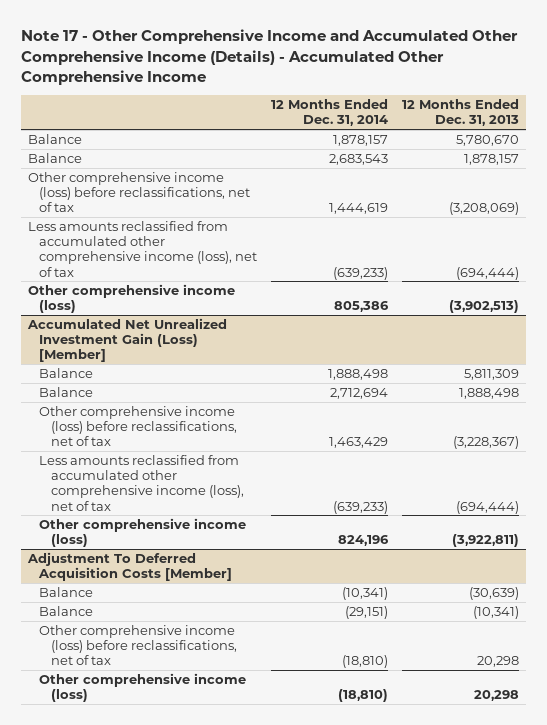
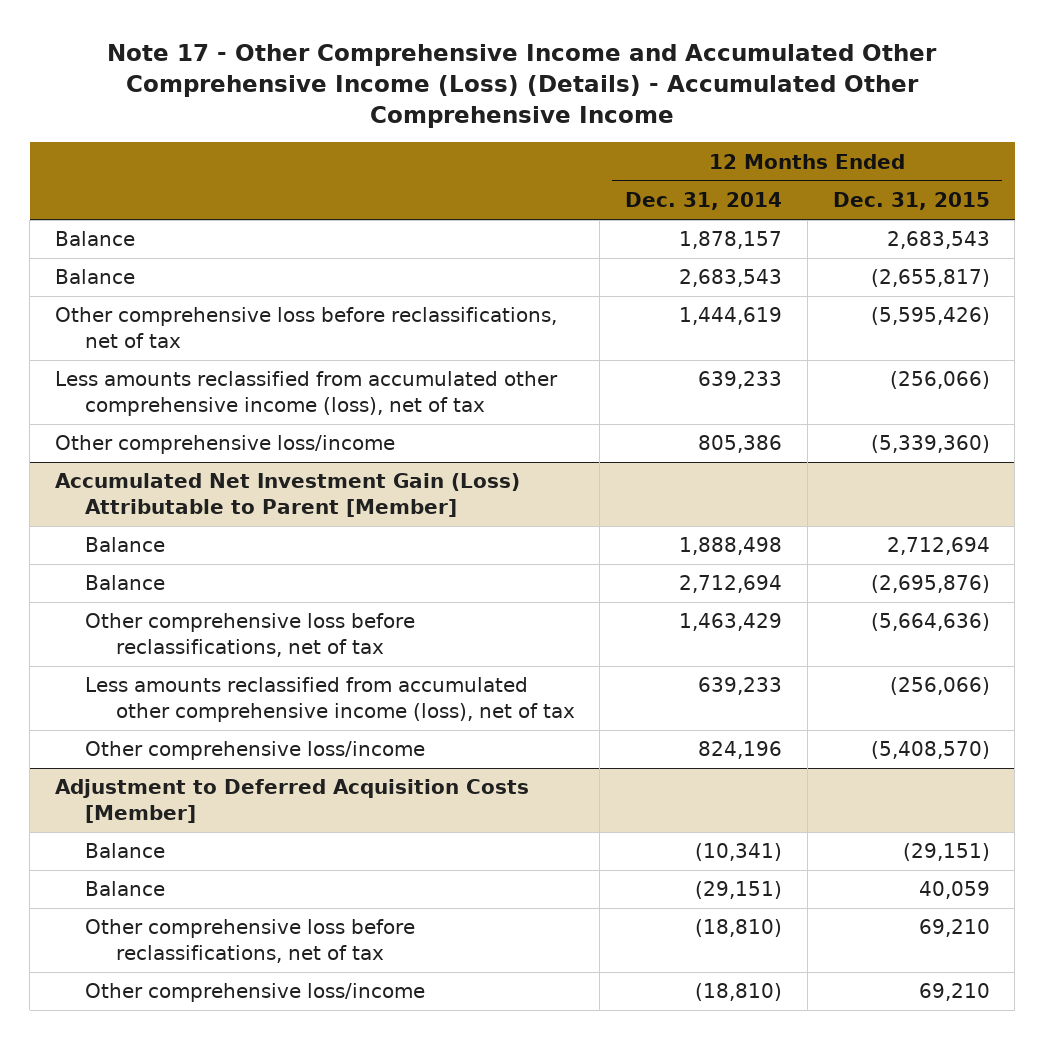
[20,29,518,86] Note 17 - Other Comprehensive Income and Accumulated Other Comprehensive Income (Details) - Accumulated Other Comprehensive Income -> [107,43,938,128] Note 17 - Other Comprehensive Income and Accumulated Other Comprehensive Income (Loss) (Details) - Accumulated Other Comprehensive Income
[402,99,520,127] 12 Months Ended Dec. 31, 2013 -> none
none -> [832,192,990,211] Dec. 31, 2015
[27,171,251,213] Other comprehensive income (loss) before reclassifications, net of tax -> [54,307,557,349] Other comprehensive loss before reclassifications, net of tax
[333,266,389,280] (639,233) -> [698,371,783,390] 639,233
[27,283,235,314] Other comprehensive income (loss) -> [54,435,395,455] Other comprehensive loss/income
[26,317,227,363] Accumulated Net Unrealized Investment Gain (Loss) [Member] -> [54,473,520,518] Accumulated Net Investment Gain (Loss) Attributable to Parent [Member]
[39,405,237,447] Other comprehensive income (loss) before reclassifications, net of tax -> [85,613,416,658] Other comprehensive loss before reclassifications, net of tax
[333,500,389,514] (639,233) -> [698,677,783,696] 639,233
[39,517,247,548] Other comprehensive income (loss) -> [85,741,426,761] Other comprehensive loss/income
[26,551,233,582] Adjustment To Deferred Acquisition Costs [Member] -> [54,779,529,824] Adjustment to Deferred Acquisition Costs [Member]
[39,624,237,666] Other comprehensive income (loss) before reclassifications, net of tax -> [85,919,416,964] Other comprehensive loss before reclassifications, net of tax
[39,672,247,703] Other comprehensive income (loss) -> [85,983,426,1003] Other comprehensive loss/income

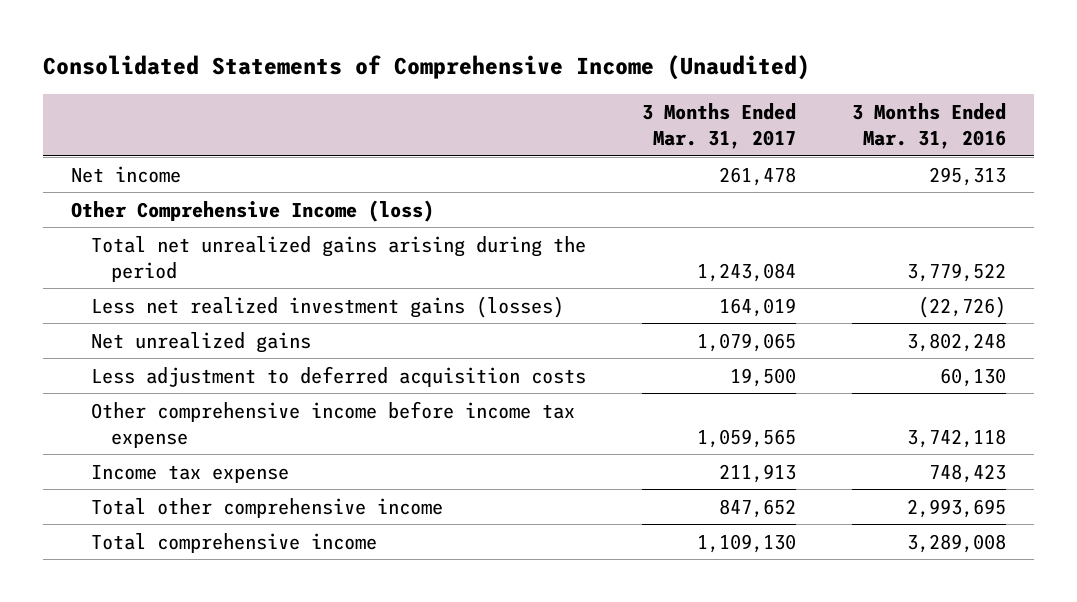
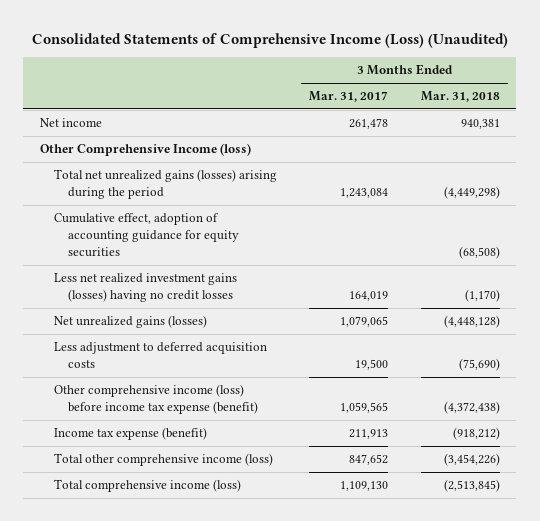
[42,55,810,81] Consolidated Statements of Comprehensive Income (Unaudited) -> [31,32,508,48] Consolidated Statements of Comprehensive Income (Loss) (Unaudited)
[852,103,1007,150] 3 Months Ended Mar. 31, 2016 -> none
none -> [421,91,501,103] Mar. 31, 2018
[90,235,586,282] Total net unrealized gains arising during the period -> [53,169,277,200] Total net unrealized gains (losses) arising during the period
none -> [53,213,239,258] Cumulative effect, adoption of accounting guidance for equity securities
[90,295,564,318] Less net realized investment gains (losses) -> [53,273,237,303] Less net realized investment gains (losses) having no credit losses
[90,331,311,353] Net unrealized gains -> [53,315,207,329] Net unrealized gains (losses)
[90,400,575,448] Other comprehensive income before income tax expense -> [53,384,258,415] Other comprehensive income (loss) before income tax expense (benefit)
[90,464,289,483] Income tax expense -> [53,427,207,441] Income tax expense (benefit)
[90,497,443,518] Total other comprehensive income -> [53,453,273,467] Total other comprehensive income (loss)
[90,532,377,553] Total comprehensive income -> [53,479,241,493] Total comprehensive income (loss)

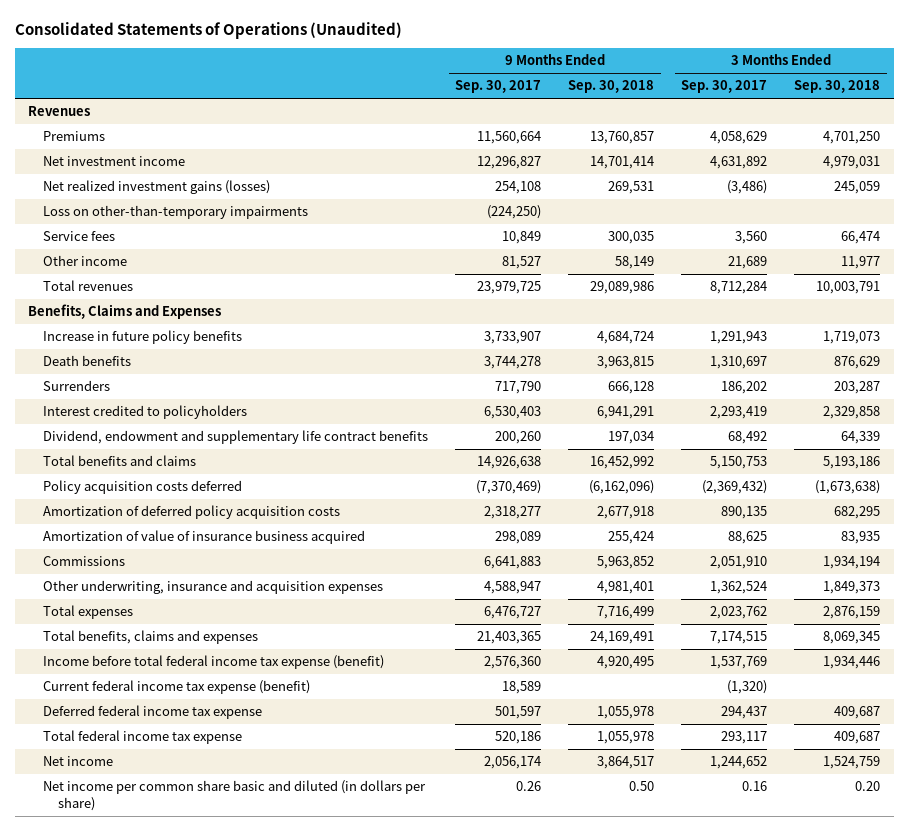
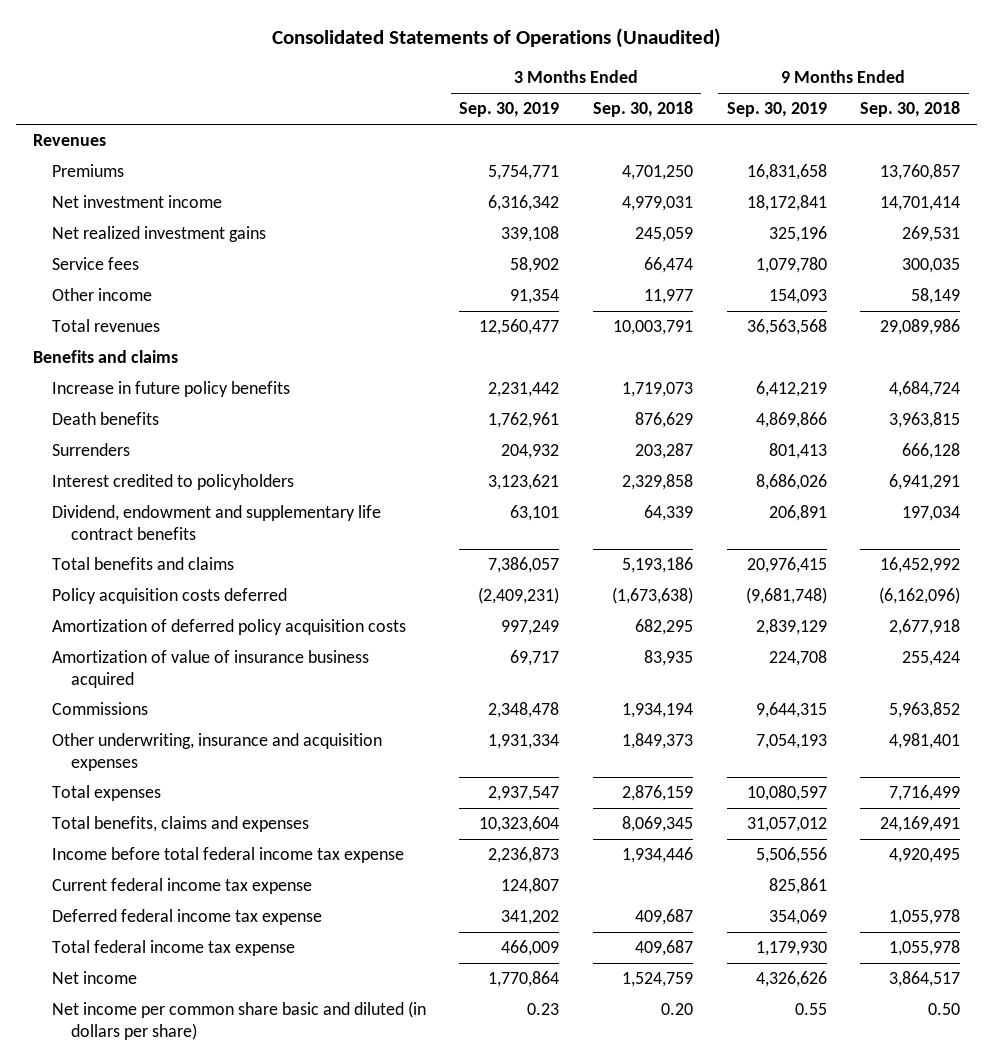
[455,80,542,94] Sep. 30, 2017 -> none
[681,80,768,94] Sep. 30, 2017 -> none
none -> [459,102,560,118] Sep. 30, 2019
none -> [726,102,827,118] Sep. 30, 2019
[43,205,309,220] Loss on other-than-temporary impairments -> none
[43,180,271,195] Net realized investment gains (losses) -> [51,226,266,243] Net realized investment gains
[28,304,222,320] Benefits, Claims and Expenses -> [32,350,178,364] Benefits and claims
[43,655,385,670] Income before total federal income tax expense (benefit) -> [51,847,404,864] Income before total federal income tax expense
[43,680,311,695] Current federal income tax expense (benefit) -> [51,878,312,895] Current federal income tax expense

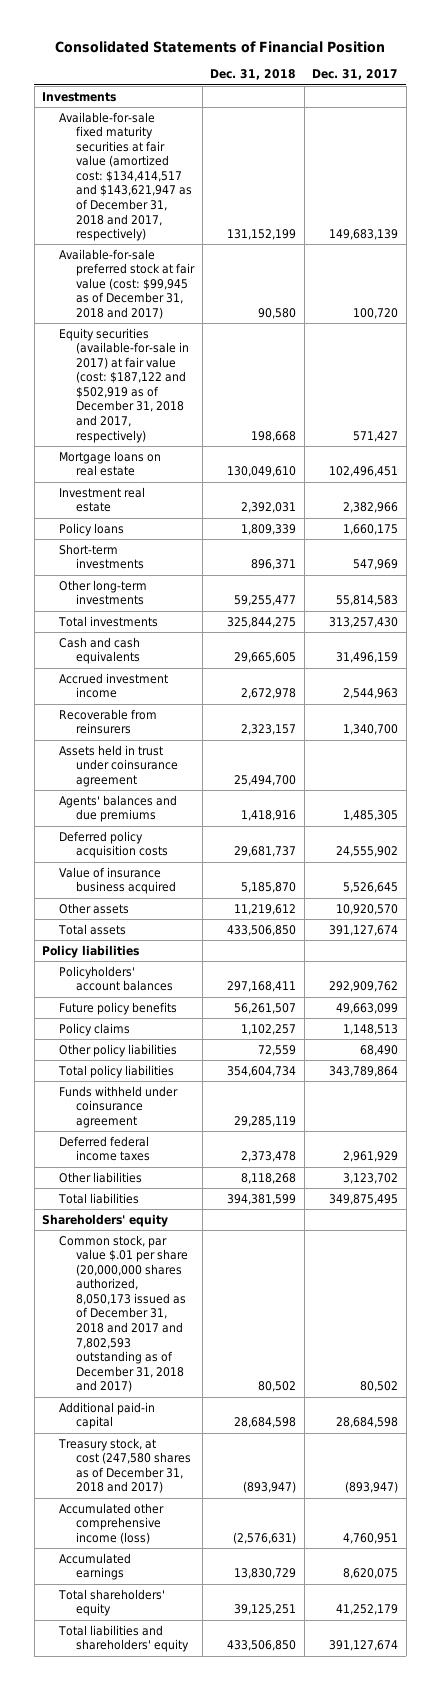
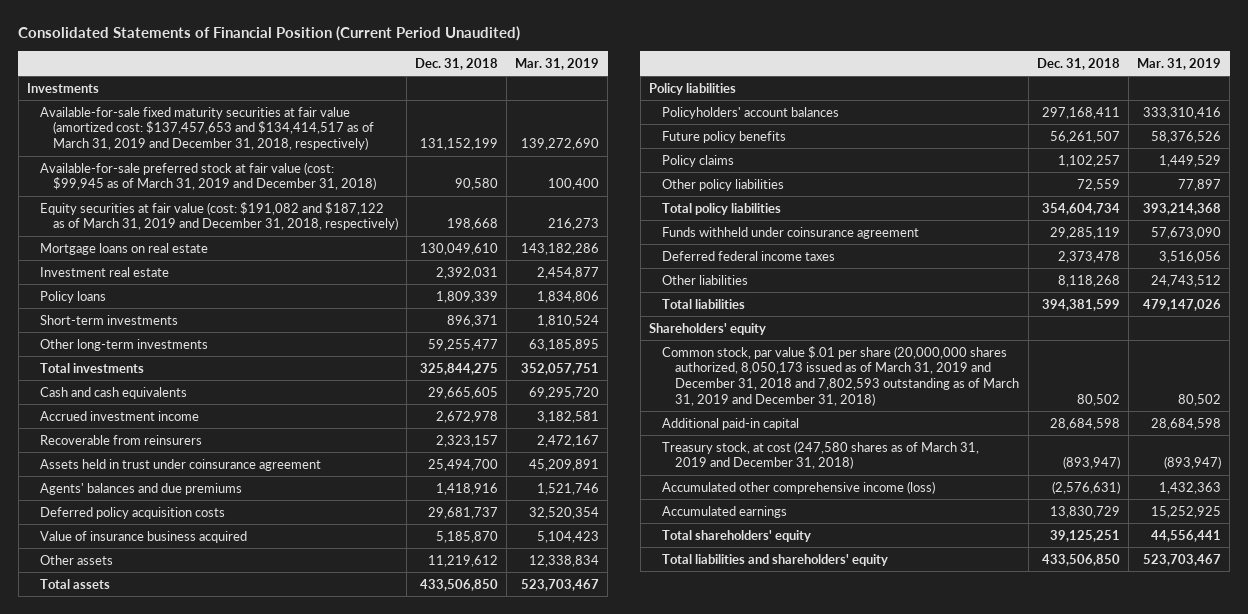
[55,41,386,54] Consolidated Statements of Financial Position -> [18,26,521,42] Consolidated Statements of Financial Position (Current Period Unaudited)
[312,69,399,81] Dec. 31, 2017 -> none
none -> [515,57,600,70] Mar. 31, 2019
[59,111,193,242] Available-for-sale fixed maturity securities at fair value (amortized cost: $134,414,517 and $143,621,947 as of December 31, 2018 and 2017, respectively) -> [39,106,374,151] Available-for-sale fixed maturity securities at fair value (amortized cost: $137,457,653 and $134,414,517 as of March 31, 2019 and December 31, 2018, respectively)
[59,248,196,319] Available-for-sale preferred stock at fair value (cost: $99,945 as of December 31, 2018 and 2017) -> [39,161,376,191] Available-for-sale preferred stock at fair value (cost: $99,945 as of March 31, 2019 and December 31, 2018)
[59,327,190,443] Equity securities (available-for-sale in 2017) at fair value (cost: $187,122 and $502,919 as of December 31, 2018 and 2017, respectively) -> [39,201,398,231] Equity securities at fair value (cost: $191,082 and $187,122 as of March 31, 2019 and December 31, 2018, respectively)
[59,1234,189,1393] Common stock, par value $.01 per share (20,000,000 shares authorized, 8,050,173 issued as of December 31, 2018 and 2017 and 7,802,593 outstanding as of December 31, 2018 and 2017) -> [661,345,1019,406] Common stock, par value $.01 per share (20,000,000 shares authorized, 8,050,173 issued as of March 31, 2019 and December 31, 2018 and 7,802,593 outstanding as of March 31, 2019 and December 31, 2018)
[58,1437,192,1494] Treasury stock, at cost (247,580 shares as of December 31, 2018 and 2017) -> [661,440,979,470] Treasury stock, at cost (247,580 shares as of March 31, 2019 and December 31, 2018)

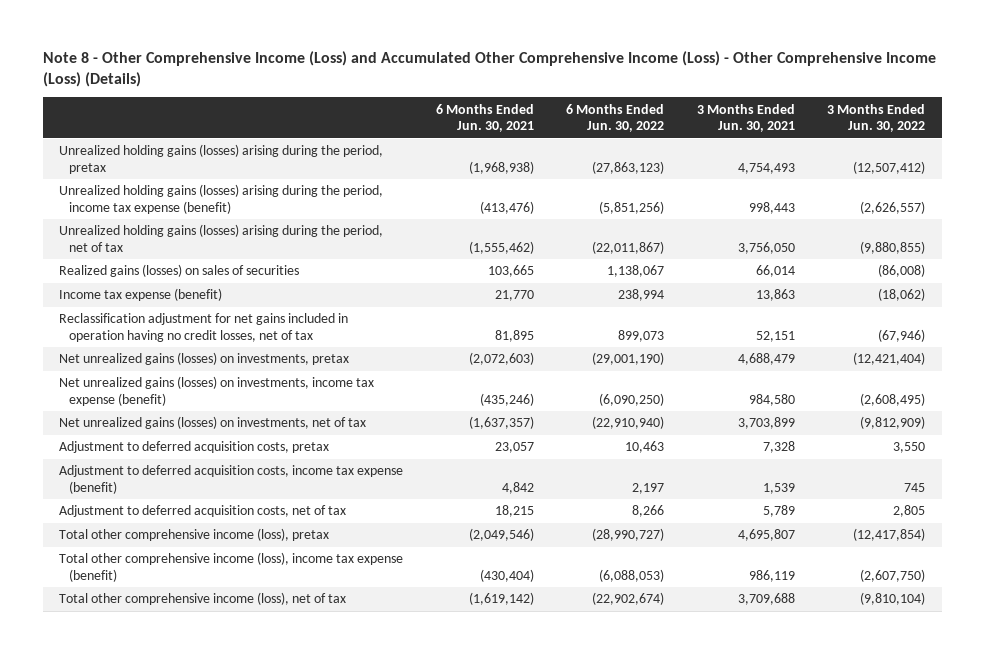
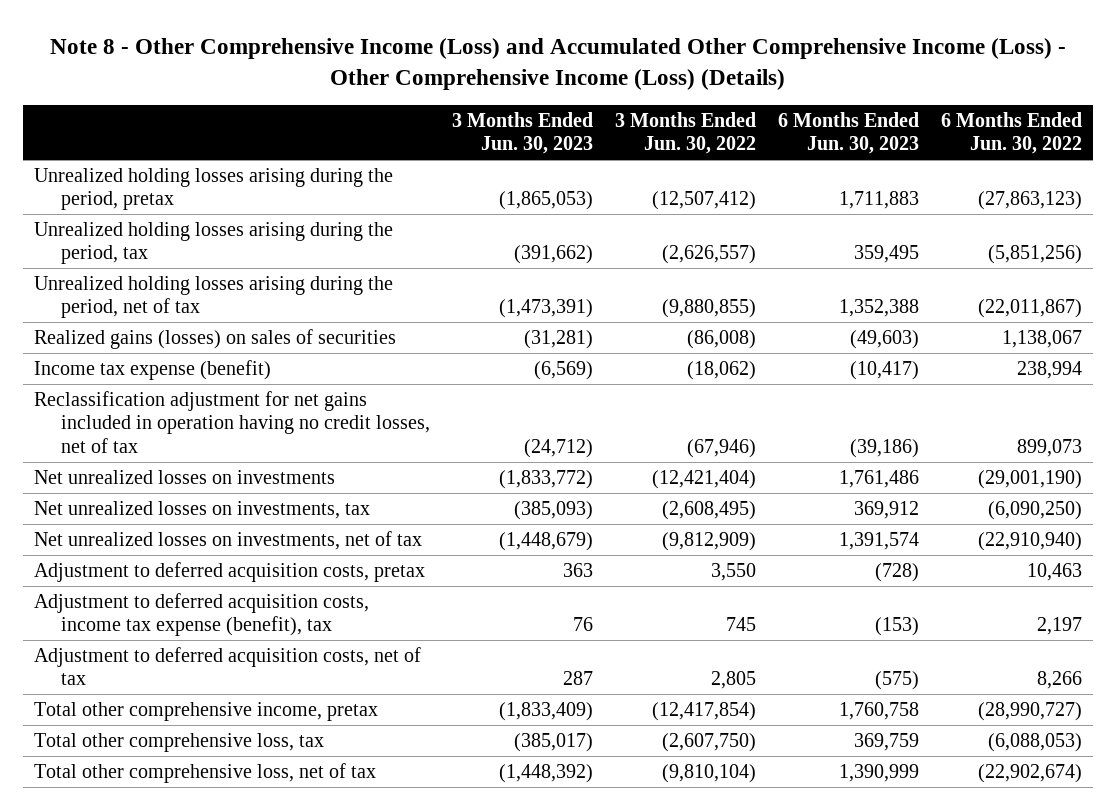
[435,103,534,133] 6 Months Ended Jun. 30, 2021 -> none
[696,103,795,133] 3 Months Ended Jun. 30, 2021 -> none
none -> [452,111,594,155] 3 Months Ended Jun. 30, 2023
none -> [778,111,920,155] 6 Months Ended Jun. 30, 2023
[59,144,384,174] Unrealized holding gains (losses) arising during the period, pretax -> [34,167,394,211] Unrealized holding losses arising during the period, pretax
[59,184,384,214] Unrealized holding gains (losses) arising during the period, income tax expense (benefit) -> [34,221,394,265] Unrealized holding losses arising during the period, tax
[59,224,384,252] Unrealized holding gains (losses) arising during the period, net of tax -> [34,275,394,319] Unrealized holding losses arising during the period, net of tax
[59,352,350,366] Net unrealized gains (losses) on investments, pretax -> [34,469,336,484] Net unrealized losses on investments
[59,376,375,406] Net unrealized gains (losses) on investments, income tax expense (benefit) -> [34,500,371,519] Net unrealized losses on investments, tax
[59,416,367,430] Net unrealized gains (losses) on investments, net of tax -> [34,530,423,550] Net unrealized losses on investments, net of tax
[59,465,404,494] Adjustment to deferred acquisition costs, income tax expense (benefit) -> [34,592,370,637] Adjustment to deferred acquisition costs, income tax expense (benefit), tax
[59,528,330,542] Total other comprehensive income (loss), pretax -> [34,701,379,721] Total other comprehensive income, pretax
[59,552,404,582] Total other comprehensive income (loss), income tax expense (benefit) -> [34,732,325,752] Total other comprehensive loss, tax
[59,592,347,606] Total other comprehensive income (loss), net of tax -> [34,762,377,783] Total other comprehensive loss, net of tax

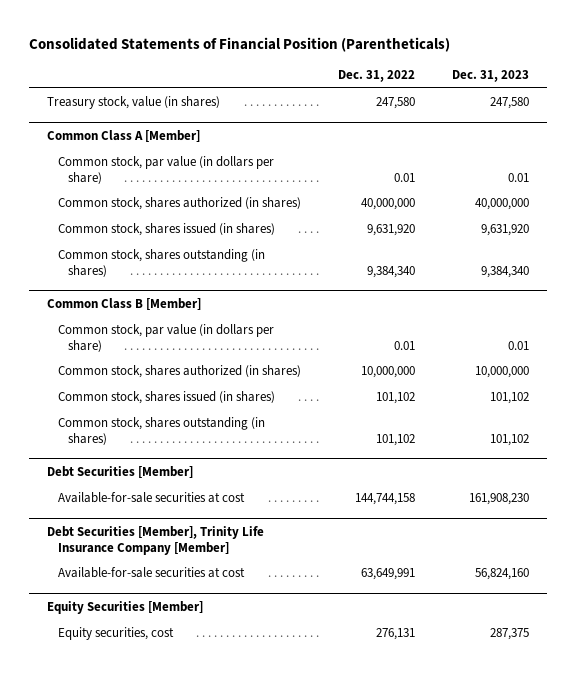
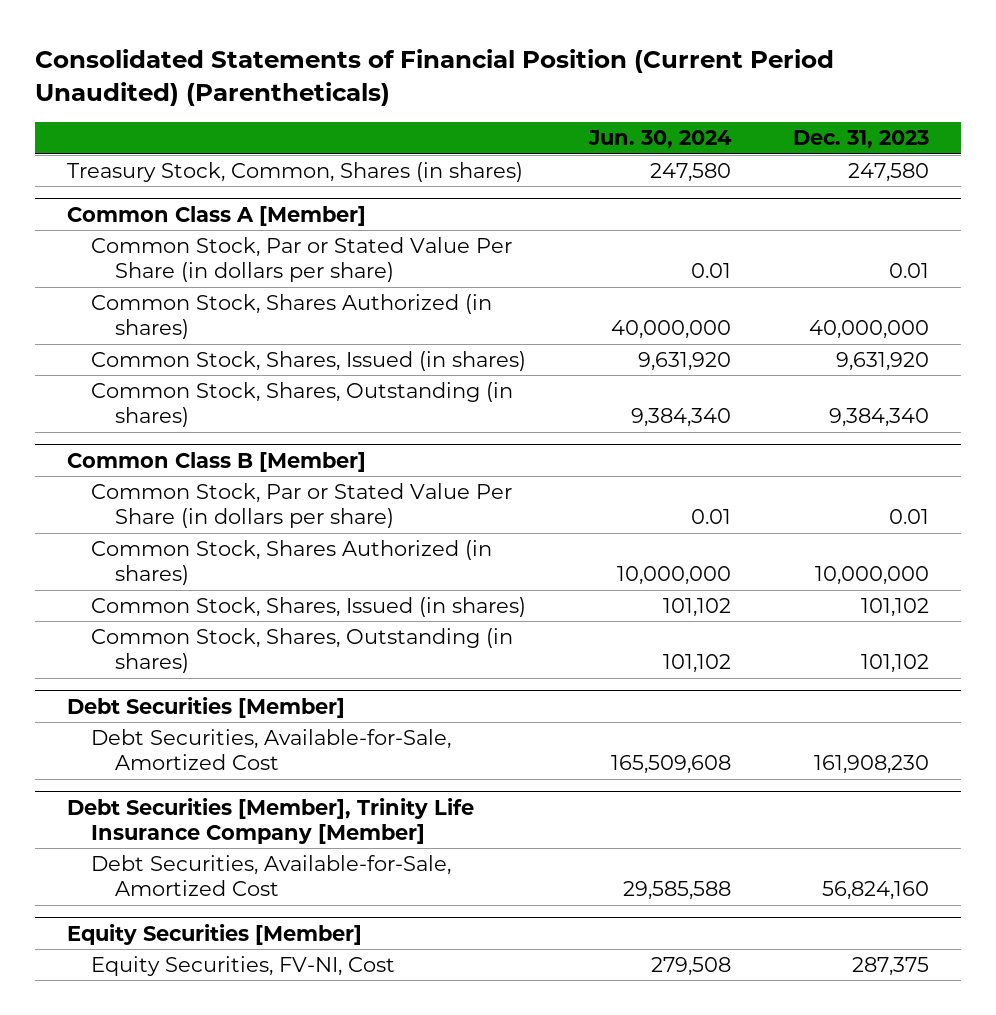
[28,36,450,52] Consolidated Statements of Financial Position (Parentheticals) -> [35,49,835,106] Consolidated Statements of Financial Position (Current Period Unaudited) (Parentheticals)
[337,70,415,83] Dec. 31, 2022 -> none
none -> [587,130,732,150] Jun. 30, 2024
[47,96,221,110] Treasury stock, value (in shares) -> [66,162,523,183] Treasury Stock, Common, Shares (in shares)
[57,156,274,184] Common stock, par value (in dollars per share) -> [90,237,512,283] Common Stock, Par or Stated Value Per Share (in dollars per share)
[57,197,301,211] Common stock, shares authorized (in shares) -> [90,294,492,340] Common Stock, Shares Authorized (in shares)
[57,223,275,237] Common stock, shares issued (in shares) -> [90,351,526,372] Common Stock, Shares, Issued (in shares)
[57,249,265,277] Common stock, shares outstanding (in shares) -> [90,382,513,428] Common Stock, Shares, Outstanding (in shares)
[57,324,274,352] Common stock, par value (in dollars per share) -> [90,483,512,529] Common Stock, Par or Stated Value Per Share (in dollars per share)
[57,365,301,379] Common stock, shares authorized (in shares) -> [90,540,492,586] Common Stock, Shares Authorized (in shares)
[57,391,275,405] Common stock, shares issued (in shares) -> [90,597,526,618] Common Stock, Shares, Issued (in shares)
[57,417,265,445] Common stock, shares outstanding (in shares) -> [90,628,513,674] Common Stock, Shares, Outstanding (in shares)
[57,492,245,504] Available-for-sale securities at cost -> [90,729,451,771] Debt Securities, Available-for-Sale, Amortized Cost
[57,567,245,579] Available-for-sale securities at cost -> [90,855,451,897] Debt Securities, Available-for-Sale, Amortized Cost
[57,627,174,641] Equity securities, cost -> [90,956,395,977] Equity Securities, FV-NI, Cost

